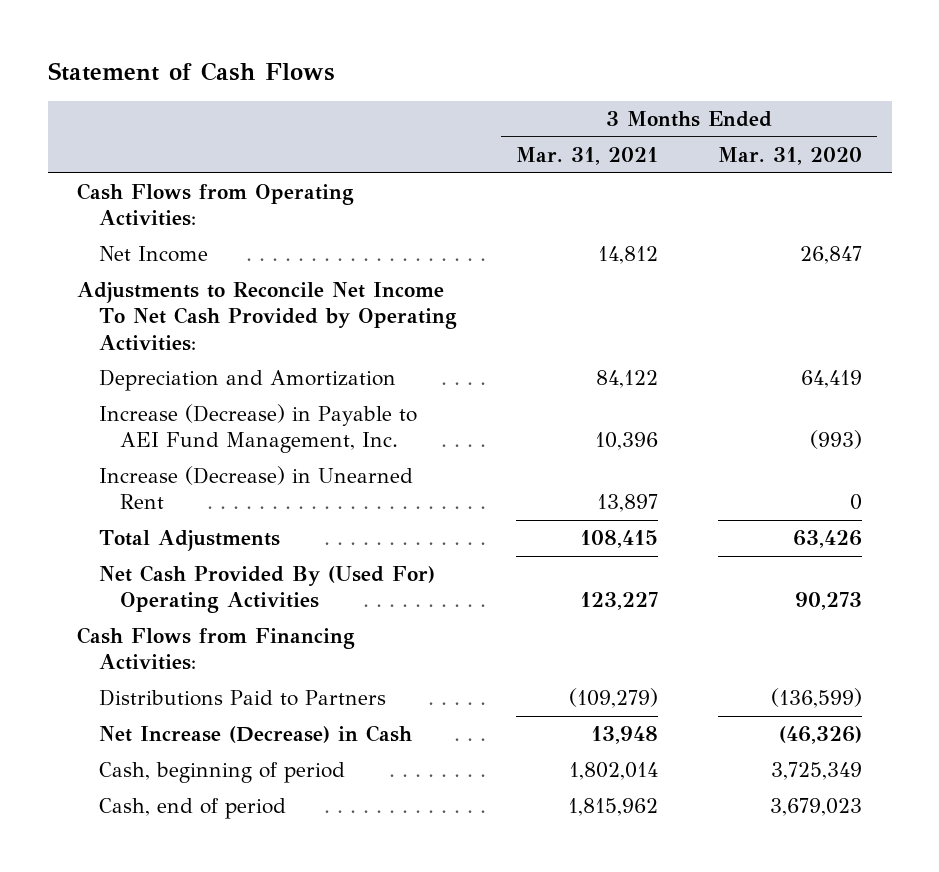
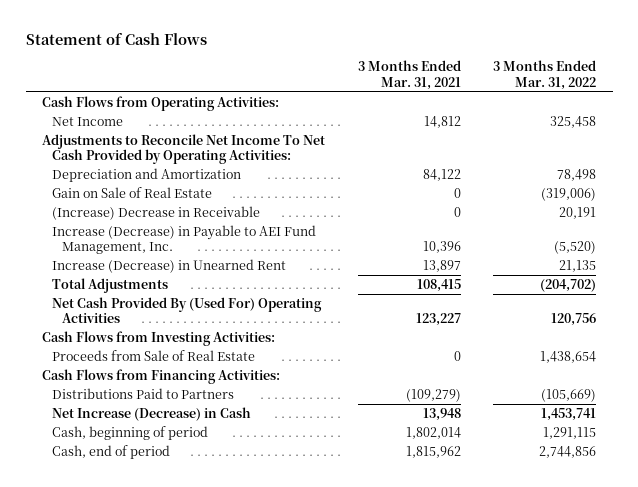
[717,147,862,166] Mar. 31, 2020 -> none
none -> [493,60,597,90] 3 Months Ended Mar. 31, 2022
none -> [52,187,213,199] Gain on Sale of Real Estate
none -> [52,206,261,221] (Increase) Decrease in Receivable
none -> [41,331,275,347] Cash Flows from Investing Activities:
none -> [52,350,256,362] Proceeds from Sale of Real Estate

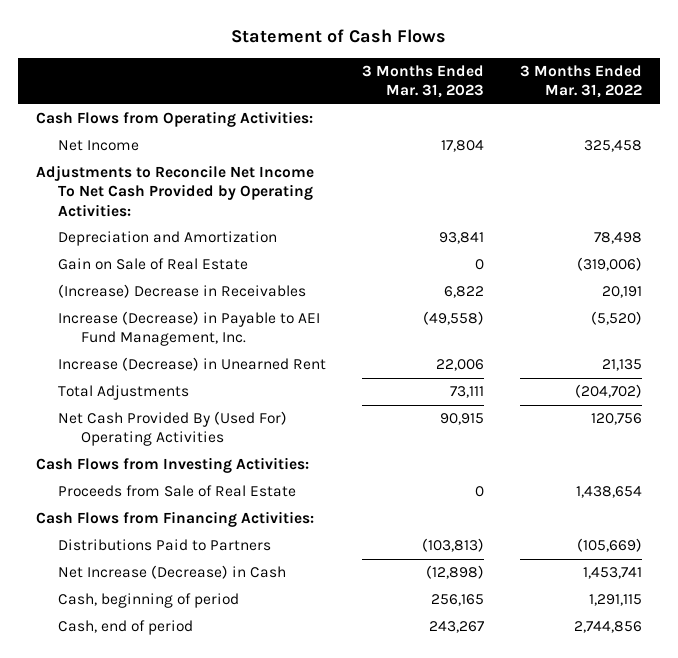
[357,60,461,90] 3 Months Ended Mar. 31, 2021 -> none
none -> [362,64,485,99] 3 Months Ended Mar. 31, 2023
[52,206,261,221] (Increase) Decrease in Receivable -> [58,284,307,299] (Increase) Decrease in Receivables

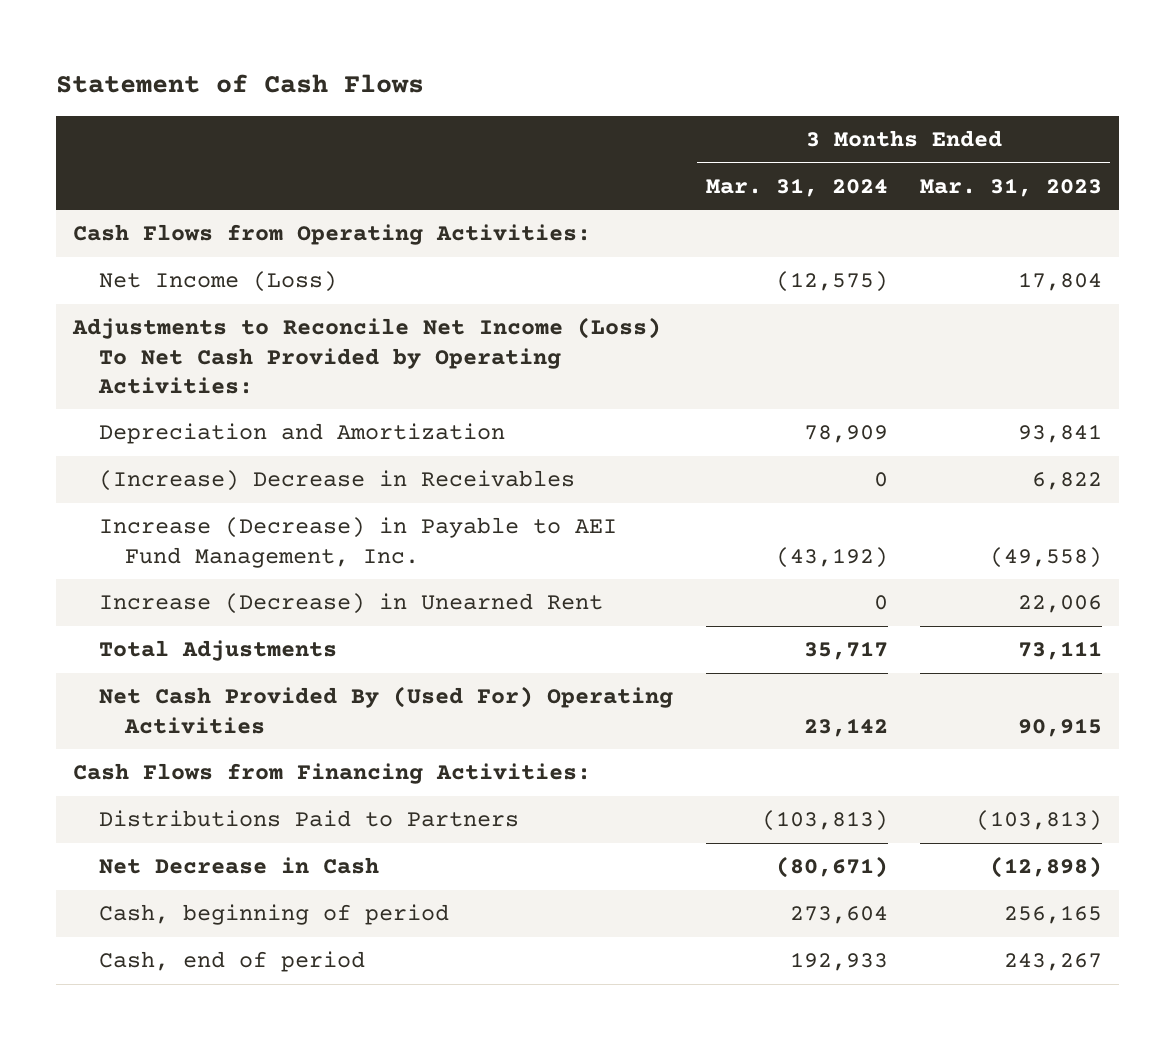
[519,64,642,99] 3 Months Ended Mar. 31, 2022 -> none
none -> [705,177,888,197] Mar. 31, 2024
[58,140,140,152] Net Income -> [99,271,338,293] Net Income (Loss)
[36,165,315,217] Adjustments to Reconcile Net Income To Net Cash Provided by Operating Activities: -> [71,317,661,394] Adjustments to Reconcile Net Income (Loss) To Net Cash Provided by Operating Activities:
[58,258,249,271] Gain on Sale of Real Estate -> none
[36,457,310,474] Cash Flows from Investing Activities: -> none
[58,485,297,498] Proceeds from Sale of Real Estate -> none
[58,565,287,580] Net Increase (Decrease) in Cash -> [99,857,380,875] Net Decrease in Cash

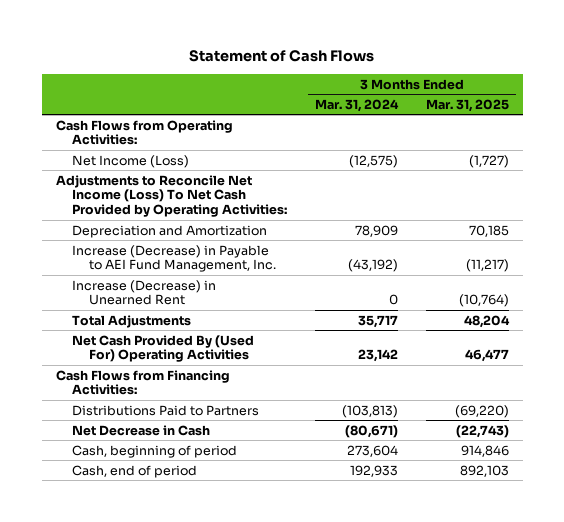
[920,177,1103,197] Mar. 31, 2023 -> none
none -> [425,98,509,112] Mar. 31, 2025
[99,470,576,492] (Increase) Decrease in Receivables -> none

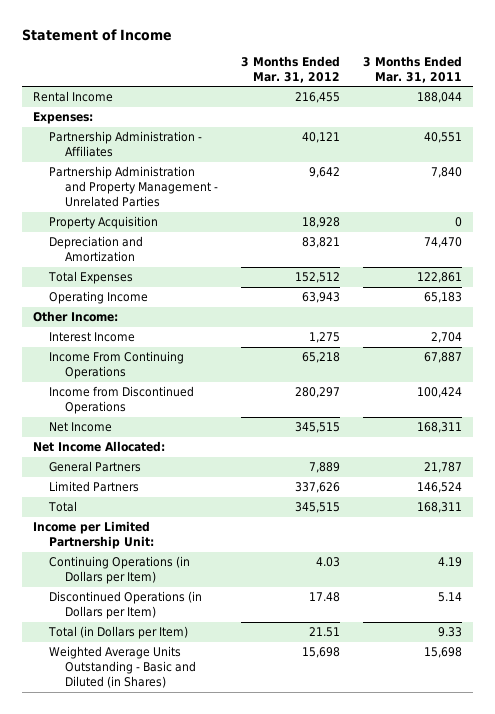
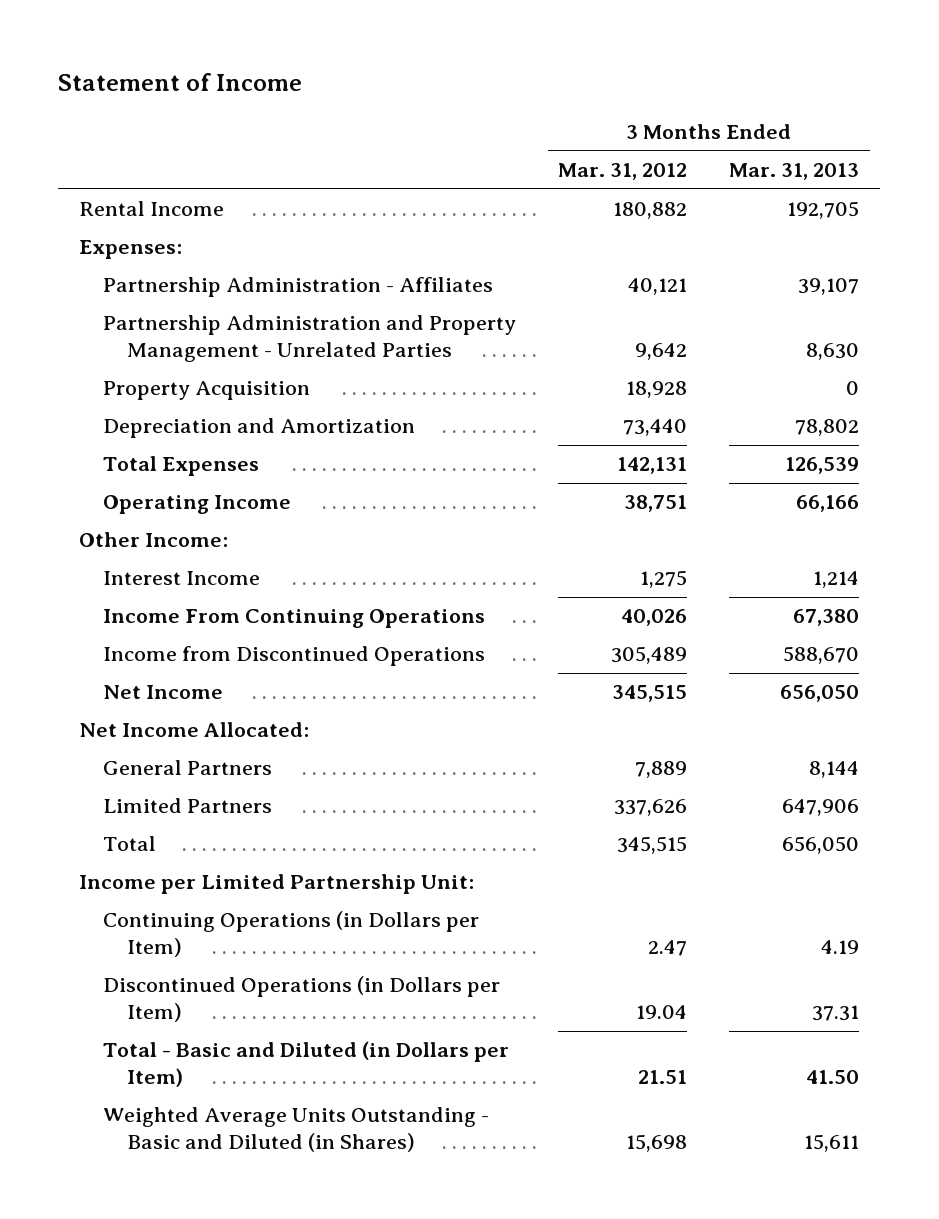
[362,55,462,83] 3 Months Ended Mar. 31, 2011 -> none
none -> [729,163,860,181] Mar. 31, 2013
[294,92,340,104] 216,455 -> [613,202,688,220] 180,882
[301,237,340,249] 83,821 -> [623,419,688,437] 73,440
[294,272,340,284] 152,512 -> [617,457,688,475] 142,131
[301,292,340,304] 63,943 -> [624,495,688,513] 38,751
[301,352,340,364] 65,218 -> [621,609,688,627] 40,026
[294,387,340,399] 280,297 -> [611,646,688,665] 305,489
[315,557,340,568] 4.03 -> [648,940,688,957] 2.47
[308,592,340,603] 17.48 -> [636,1005,688,1020] 19.04
[48,626,189,640] Total (in Dollars per Item) -> [103,1041,510,1088] Total - Basic and Diluted (in Dollars per Item)

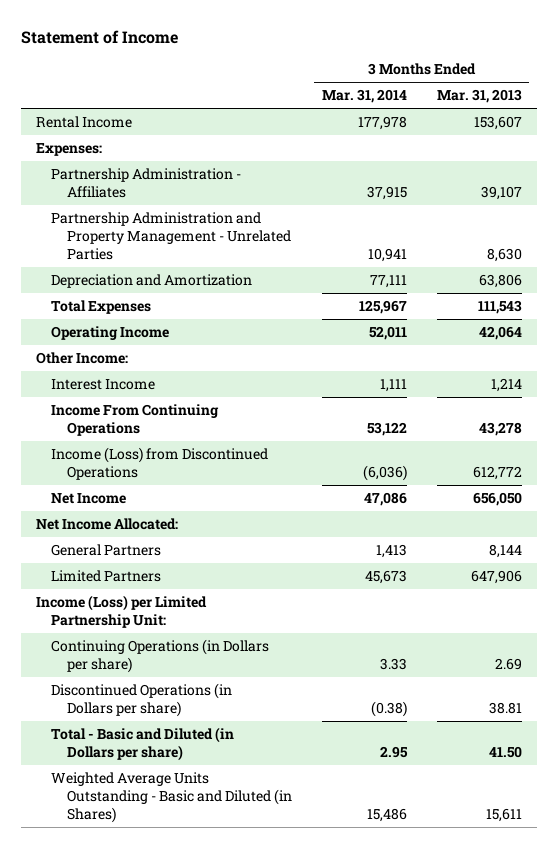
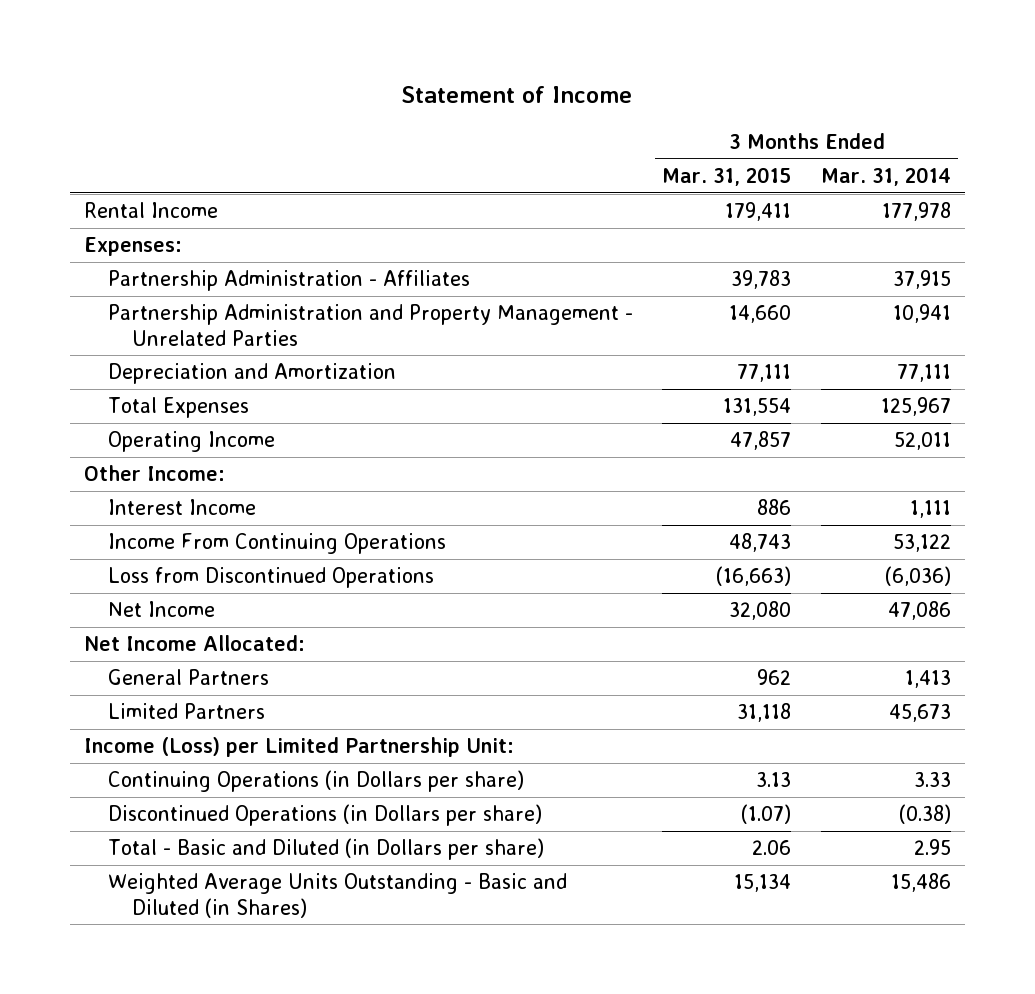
[436,89,522,104] Mar. 31, 2013 -> none
none -> [662,167,792,187] Mar. 31, 2015
[51,446,269,480] Income (Loss) from Discontinued Operations -> [108,567,435,589] Loss from Discontinued Operations

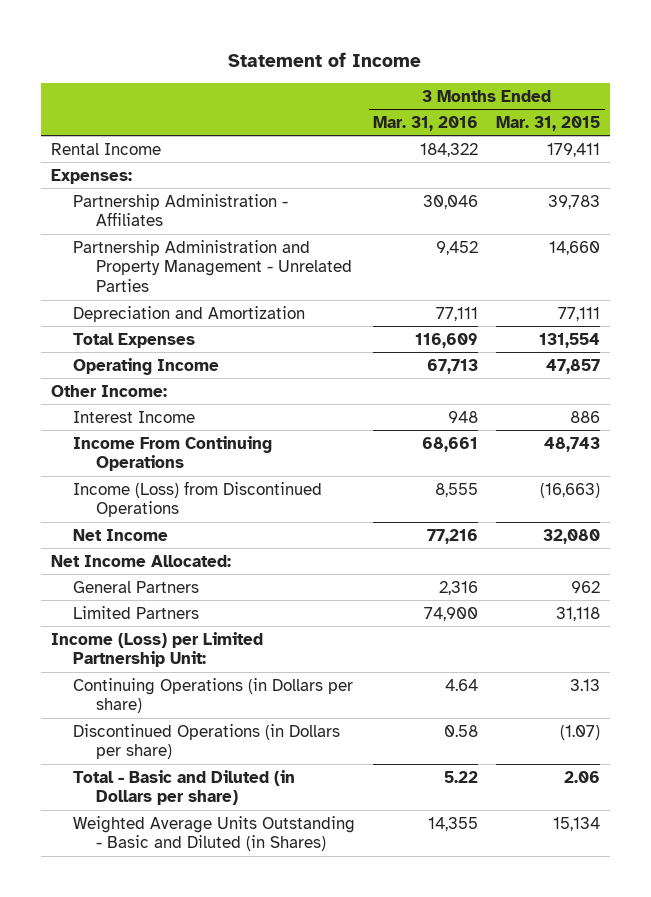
[820,167,951,187] Mar. 31, 2014 -> none
none -> [373,116,479,132] Mar. 31, 2016
[108,567,435,589] Loss from Discontinued Operations -> [73,480,323,518] Income (Loss) from Discontinued Operations

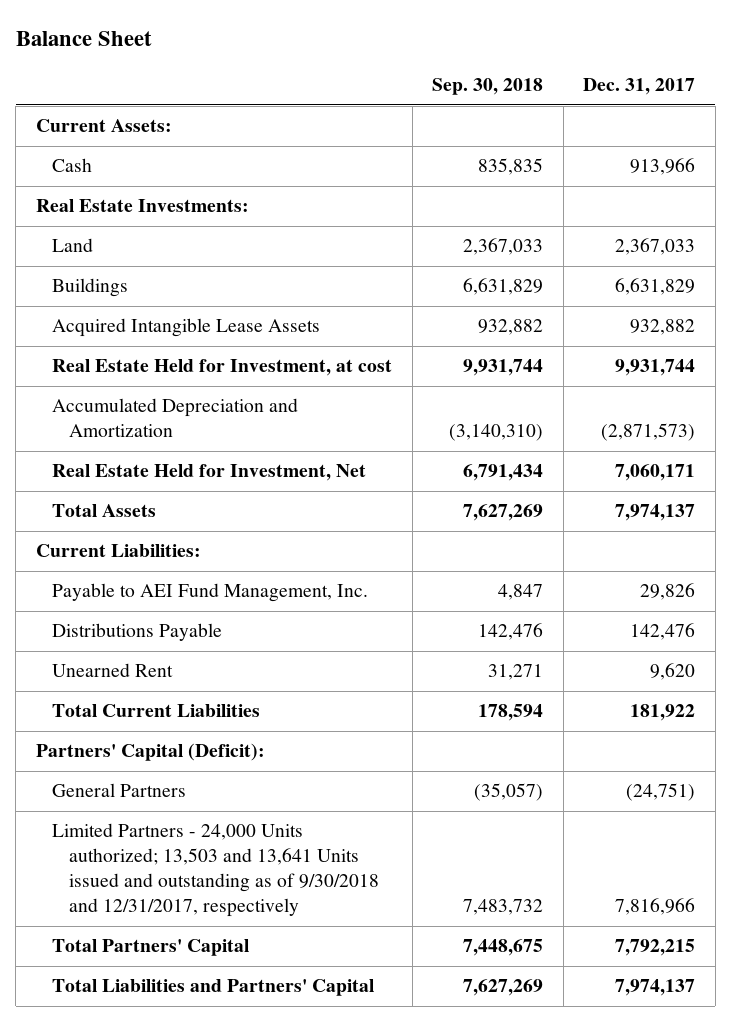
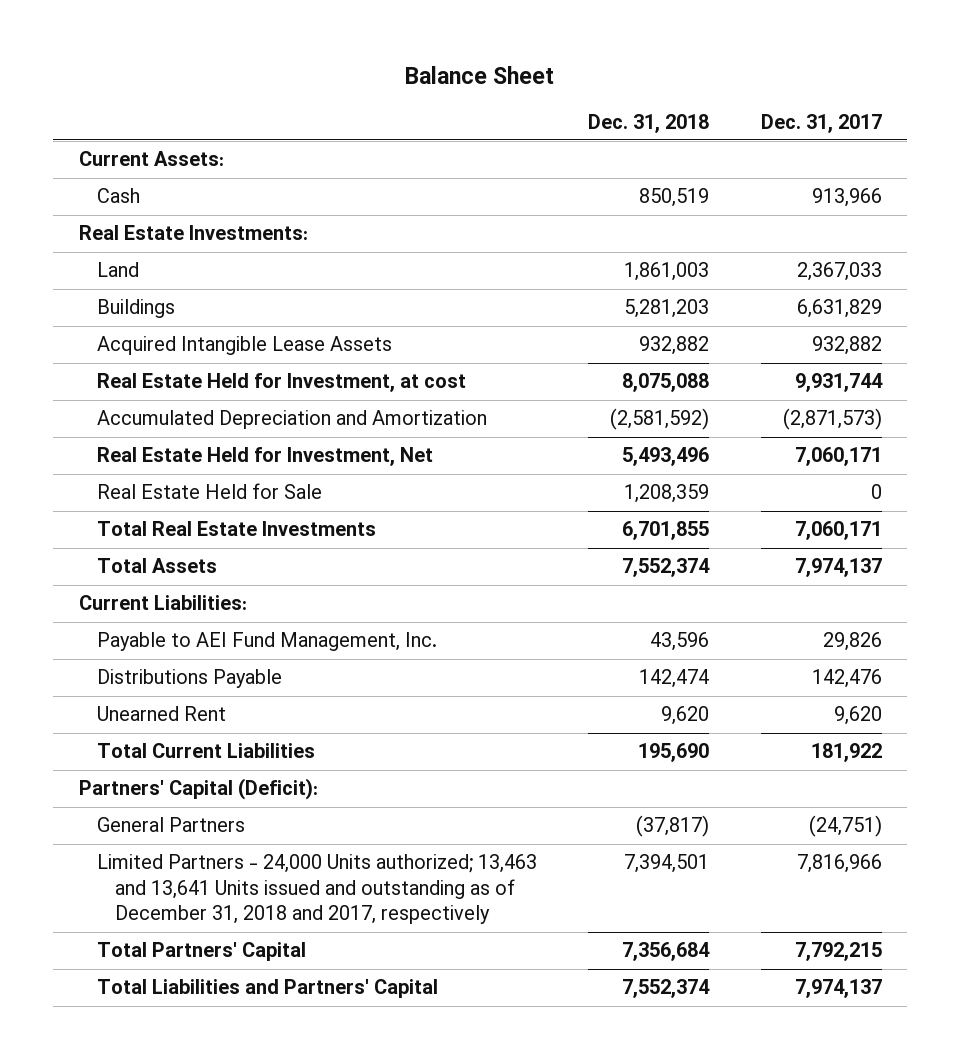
[432,78,544,96] Sep. 30, 2018 -> none
none -> [588,113,710,133] Dec. 31, 2018
none -> [96,483,322,500] Real Estate Held for Sale
none -> [96,521,376,537] Total Real Estate Investments
[52,823,379,918] Limited Partners - 24,000 Units authorized; 13,503 and 13,641 Units issued and outstanding as of 9/30/2018 and 12/31/2017, respectively -> [96,854,537,925] Limited Partners - 24,000 Units authorized; 13,463 and 13,641 Units issued and outstanding as of December 31, 2018 and 2017, respectively

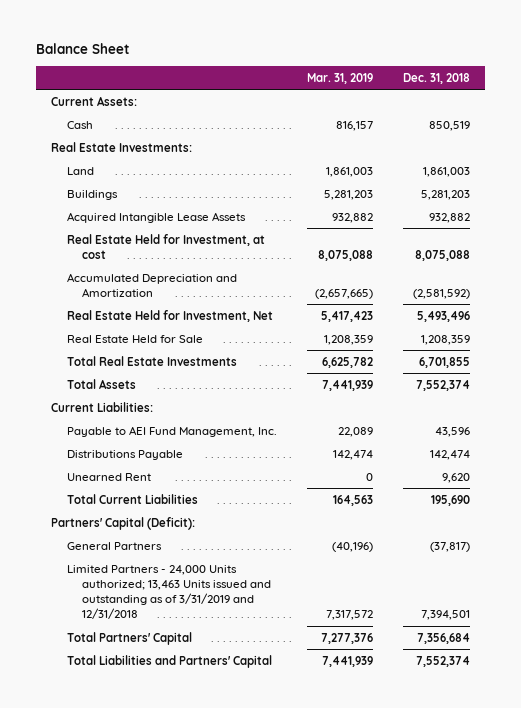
[760,113,882,133] Dec. 31, 2017 -> none
none -> [306,72,373,84] Mar. 31, 2019
[96,854,537,925] Limited Partners - 24,000 Units authorized; 13,463 and 13,641 Units issued and outstanding as of December 31, 2018 and 2017, respectively -> [66,564,272,620] Limited Partners - 24,000 Units authorized; 13,463 Units issued and outstanding as of 3/31/2019 and 12/31/2018

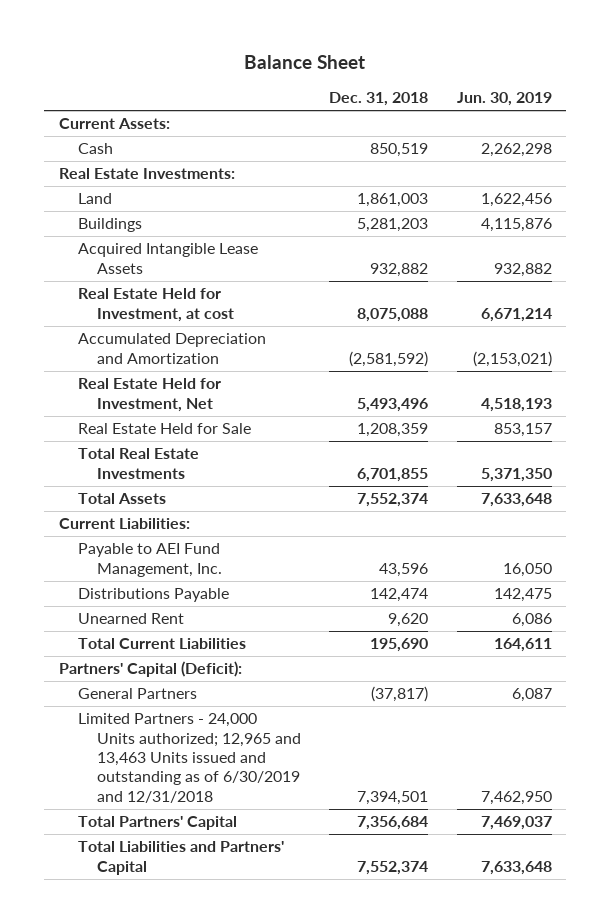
[306,72,373,84] Mar. 31, 2019 -> none
none -> [457,92,553,107] Jun. 30, 2019
[66,564,272,620] Limited Partners - 24,000 Units authorized; 13,463 Units issued and outstanding as of 3/31/2019 and 12/31/2018 -> [77,713,301,803] Limited Partners - 24,000 Units authorized; 12,965 and 13,463 Units issued and outstanding as of 6/30/2019 and 12/31/2018

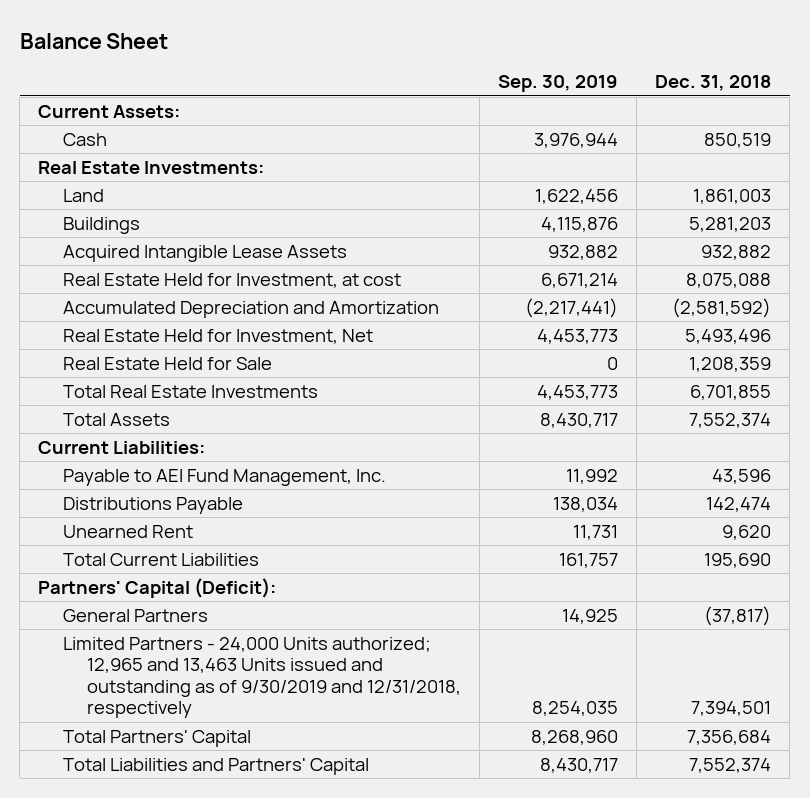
[457,92,553,107] Jun. 30, 2019 -> none
none -> [498,75,619,93] Sep. 30, 2019
[77,713,301,803] Limited Partners - 24,000 Units authorized; 12,965 and 13,463 Units issued and outstanding as of 6/30/2019 and 12/31/2018 -> [62,636,462,719] Limited Partners - 24,000 Units authorized; 12,965 and 13,463 Units issued and outstanding as of 9/30/2019 and 12/31/2018, respectively

